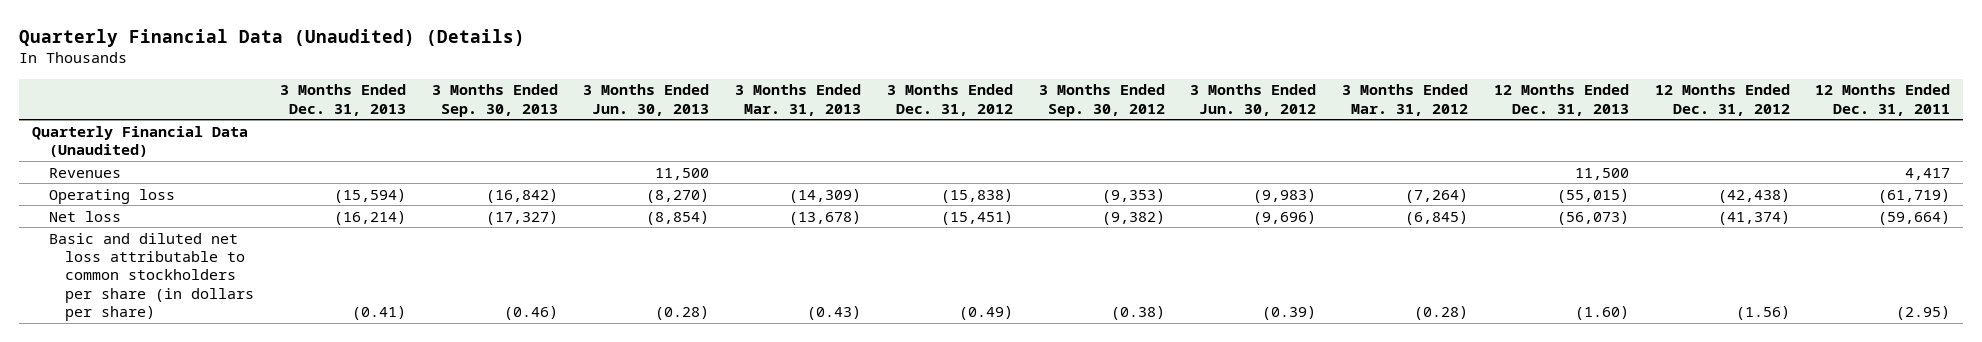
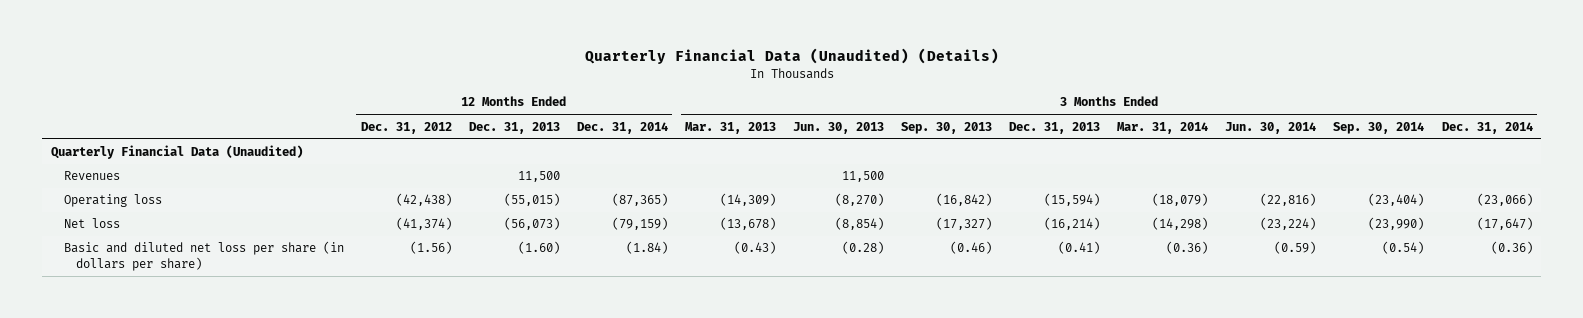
[886,84,1013,116] 3 Months Ended Dec. 31, 2012 -> none
[1038,84,1165,117] 3 Months Ended Sep. 30, 2012 -> none
[1190,84,1317,116] 3 Months Ended Jun. 30, 2012 -> none
[1342,84,1469,116] 3 Months Ended Mar. 31, 2012 -> none
[1815,84,1951,116] 12 Months Ended Dec. 31, 2011 -> none
none -> [576,121,668,134] Dec. 31, 2014
none -> [1117,121,1209,134] Mar. 31, 2014
none -> [1225,121,1317,134] Jun. 30, 2014
none -> [1333,121,1425,134] Sep. 30, 2014
none -> [1441,121,1533,134] Dec. 31, 2014
[48,232,255,321] Basic and diluted net loss attributable to common stockholders per share (in dollars per share) -> [63,241,344,272] Basic and diluted net loss per share (in dollars per share)

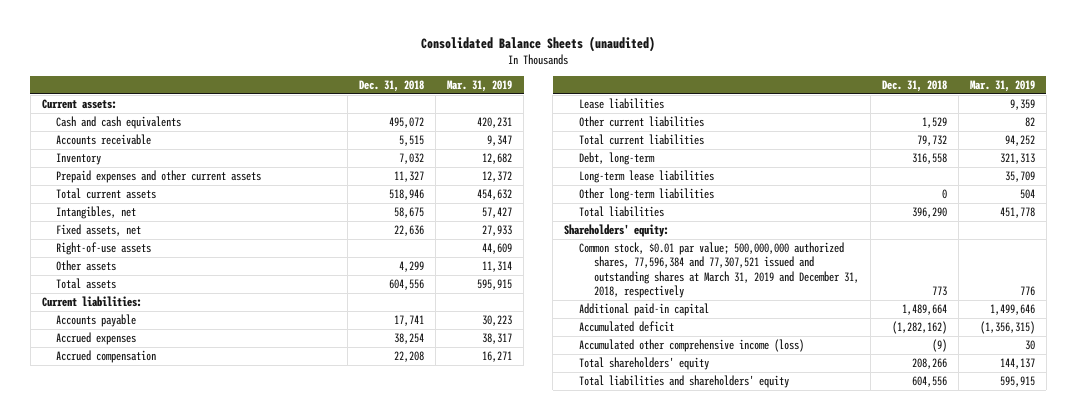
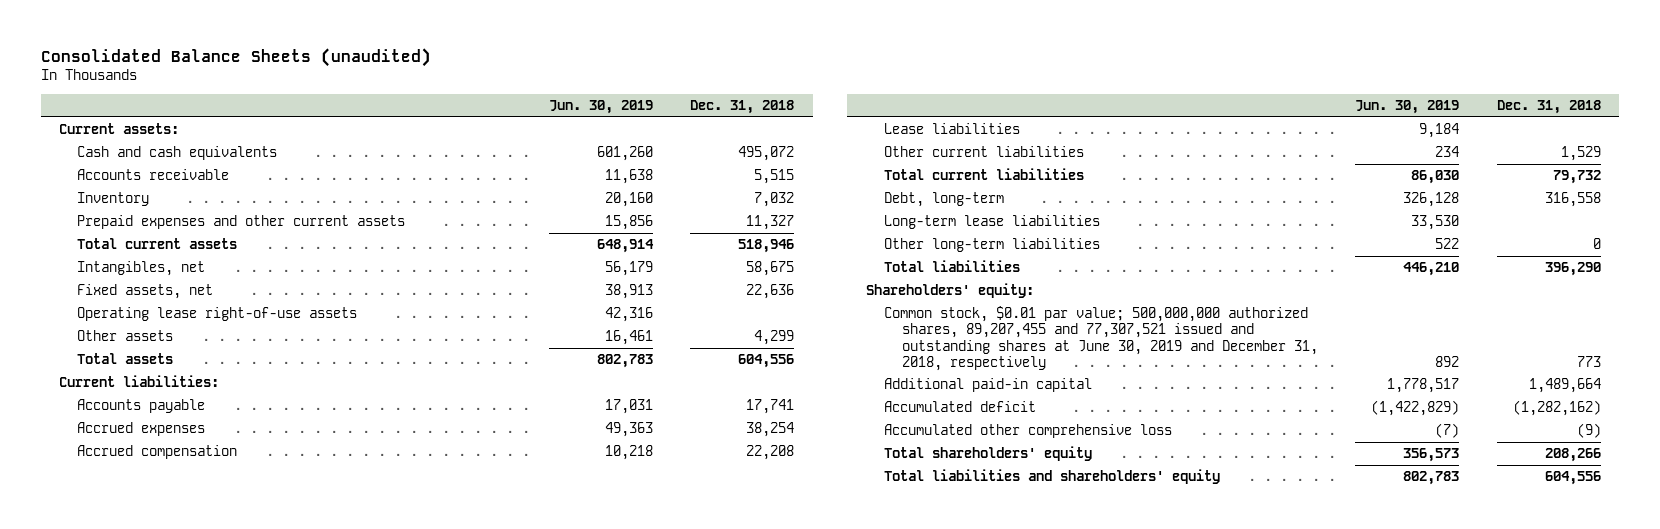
[447,80,513,93] Mar. 31, 2019 -> none
none -> [548,100,653,115] Jun. 30, 2019
[56,242,152,256] Right-of-use assets -> [77,307,358,322] Operating lease right-of-use assets
[579,242,860,299] Common stock, $0.01 par value; 500,000,000 authorized shares, 77,596,384 and 77,307,521 issued and outstanding shares at March 31, 2019 and December 31, 2018, respectively -> [883,306,1318,371] Common stock, $0.01 par value; 500,000,000 authorized shares, 89,207,455 and 77,307,521 issued and outstanding shares at June 30, 2019 and December 31, 2018, respectively
[579,339,805,353] Accumulated other comprehensive income (loss) -> [883,424,1172,439] Accumulated other comprehensive loss

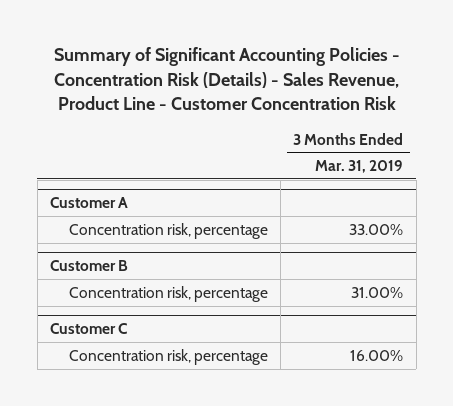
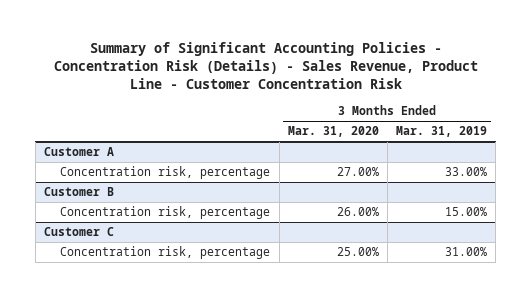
none -> [287,126,379,138] Mar. 31, 2020
[351,286,404,298] 31.00% -> [444,207,487,217] 15.00%
[350,349,404,361] 16.00% -> [444,247,487,257] 31.00%

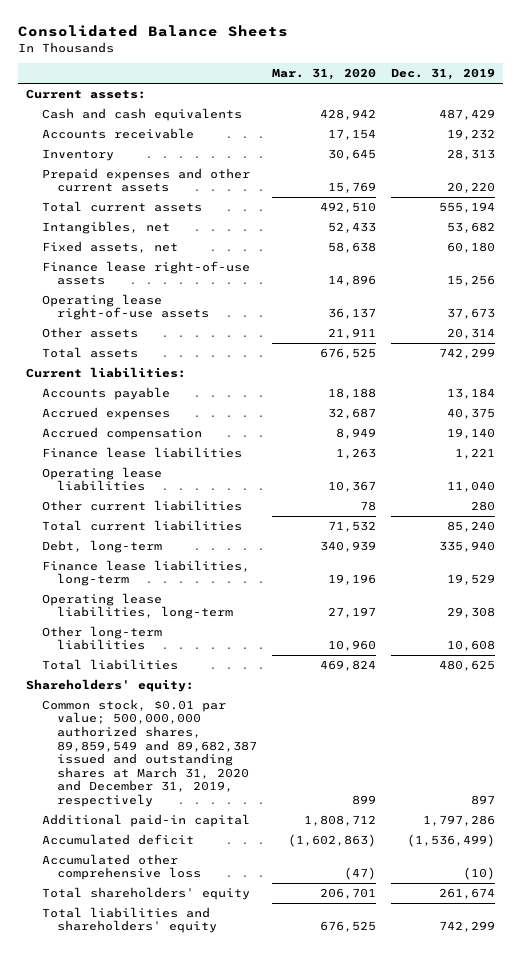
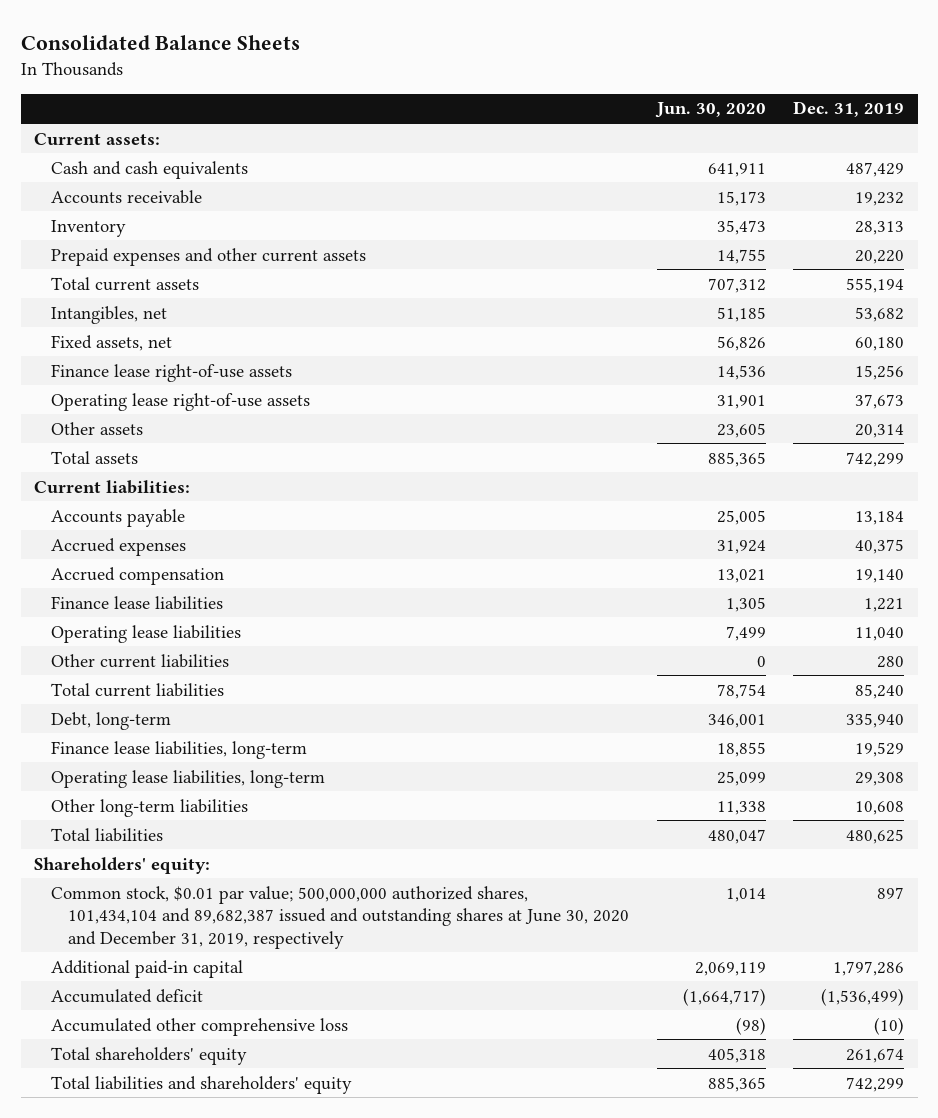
[272,68,377,81] Mar. 31, 2020 -> none
none -> [654,102,766,119] Jun. 30, 2020
[41,698,258,808] Common stock, $0.01 par value; 500,000,000 authorized shares, 89,859,549 and 89,682,387 issued and outstanding shares at March 31, 2020 and December 31, 2019, respectively -> [51,885,630,949] Common stock, $0.01 par value; 500,000,000 authorized shares, 101,434,104 and 89,682,387 issued and outstanding shares at June 30, 2020 and December 31, 2019, respectively

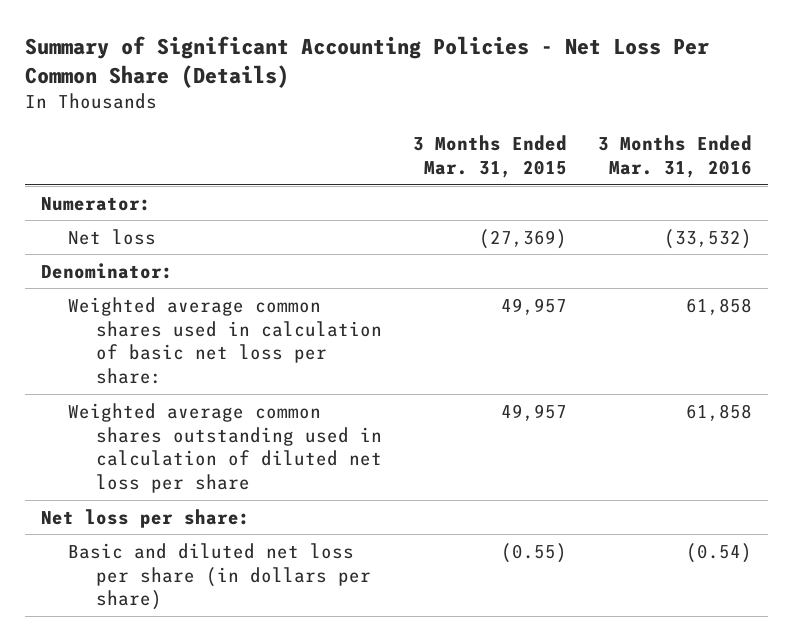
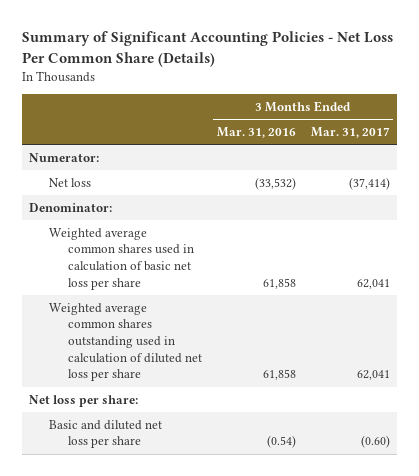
[413,135,568,179] 3 Months Ended Mar. 31, 2015 -> none
none -> [310,127,390,139] Mar. 31, 2017
[68,296,382,385] Weighted average common shares used in calculation of basic net loss per share: -> [48,227,195,290] Weighted average common shares used in calculation of basic net loss per share
[68,542,371,611] Basic and diluted net loss per share (in dollars per share) -> [48,419,162,449] Basic and diluted net loss per share

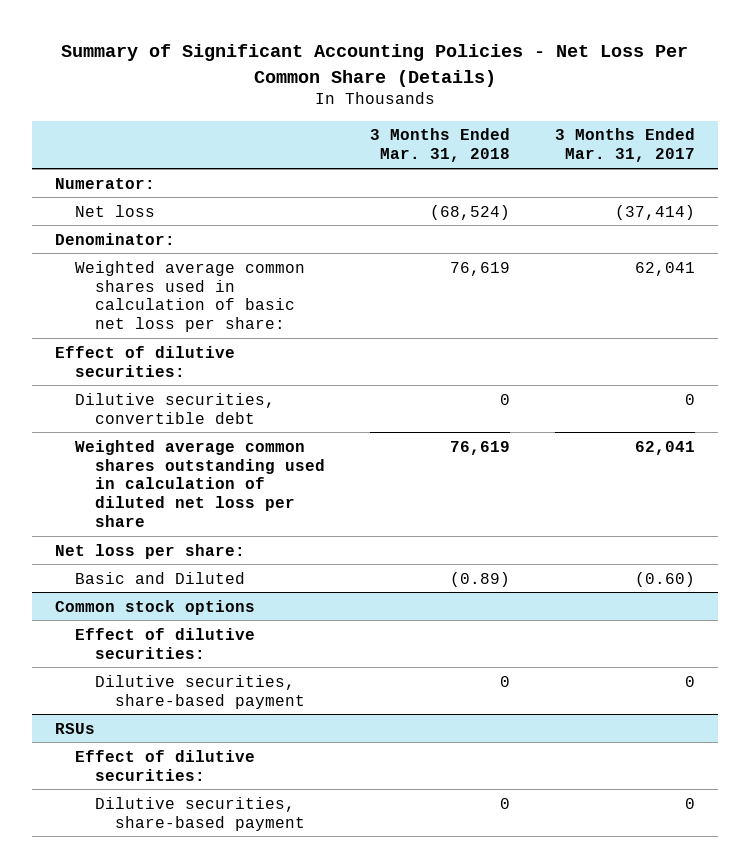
[216,127,296,139] Mar. 31, 2016 -> none
none -> [370,128,511,163] 3 Months Ended Mar. 31, 2018
[48,227,195,290] Weighted average common shares used in calculation of basic net loss per share -> [74,260,305,333] Weighted average common shares used in calculation of basic net loss per share:
none -> [54,345,235,377] Effect of dilutive securities:
none -> [74,392,275,424] Dilutive securities, convertible debt
[48,419,162,449] Basic and diluted net loss per share -> [74,571,245,584] Basic and Diluted
none -> [54,599,255,615] Common stock options
none -> [74,627,255,659] Effect of dilutive securities:
none -> [95,674,306,709] Dilutive securities, share-based payment
none -> [54,722,95,734] RSUs
none -> [74,749,255,781] Effect of dilutive securities:
none -> [95,796,306,831] Dilutive securities, share-based payment

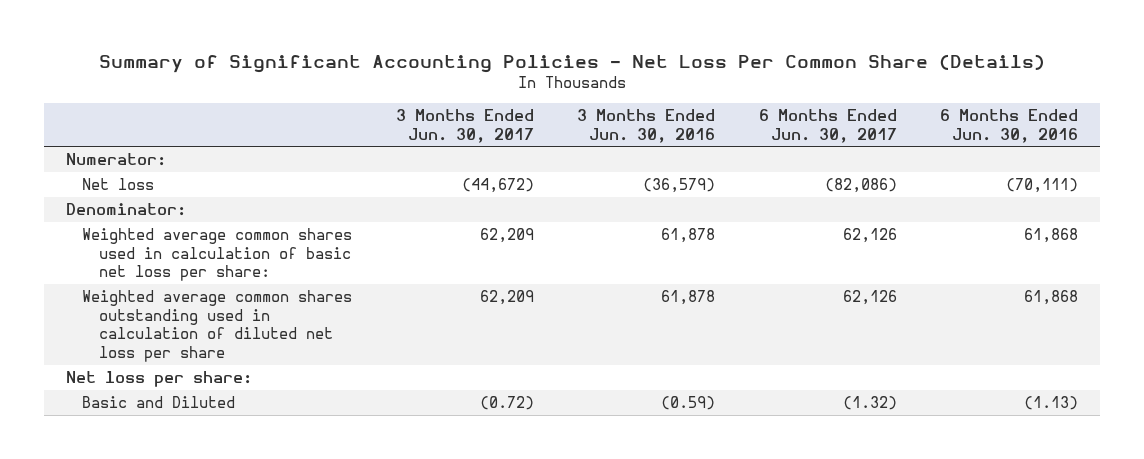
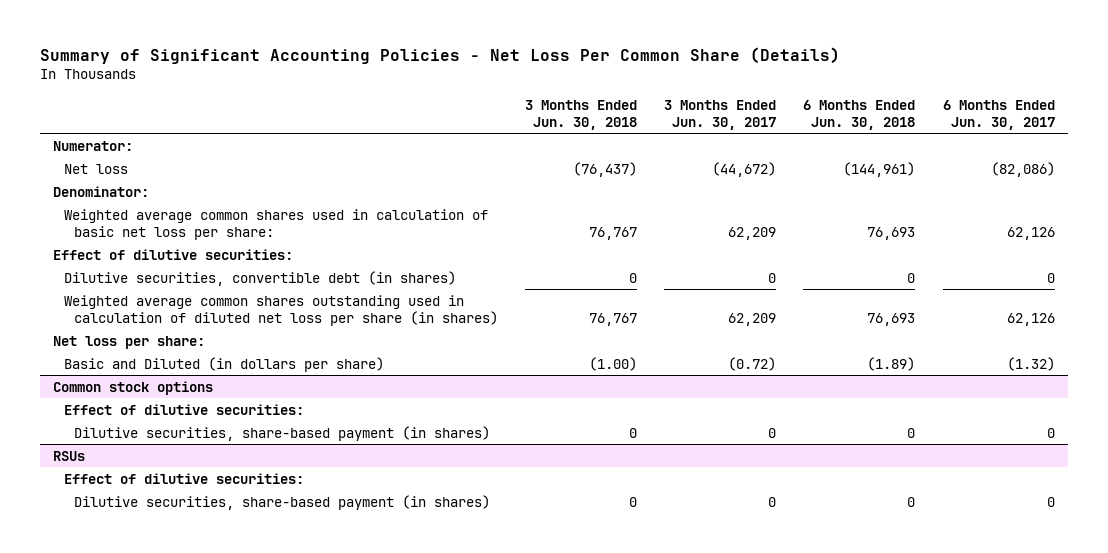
[577,108,716,143] 3 Months Ended Jun. 30, 2016 -> none
[940,108,1079,143] 6 Months Ended Jun. 30, 2016 -> none
none -> [525,99,638,130] 3 Months Ended Jun. 30, 2018
none -> [803,99,916,130] 6 Months Ended Jun. 30, 2018
none -> [53,248,294,260] Effect of dilutive securities:
none -> [63,270,456,286] Dilutive securities, convertible debt (in shares)
[82,290,353,363] Weighted average common shares outstanding used in calculation of diluted net loss per share -> [63,294,499,326] Weighted average common shares outstanding used in calculation of diluted net loss per share (in shares)
[82,396,236,409] Basic and Diluted -> [63,356,384,372] Basic and Diluted (in dollars per share)
none -> [53,380,214,395] Common stock options
none -> [63,403,304,415] Effect of dilutive securities:
none -> [74,425,491,441] Dilutive securities, share-based payment (in shares)
none -> [53,450,86,461] RSUs
none -> [63,472,304,484] Effect of dilutive securities:
none -> [74,494,491,510] Dilutive securities, share-based payment (in shares)

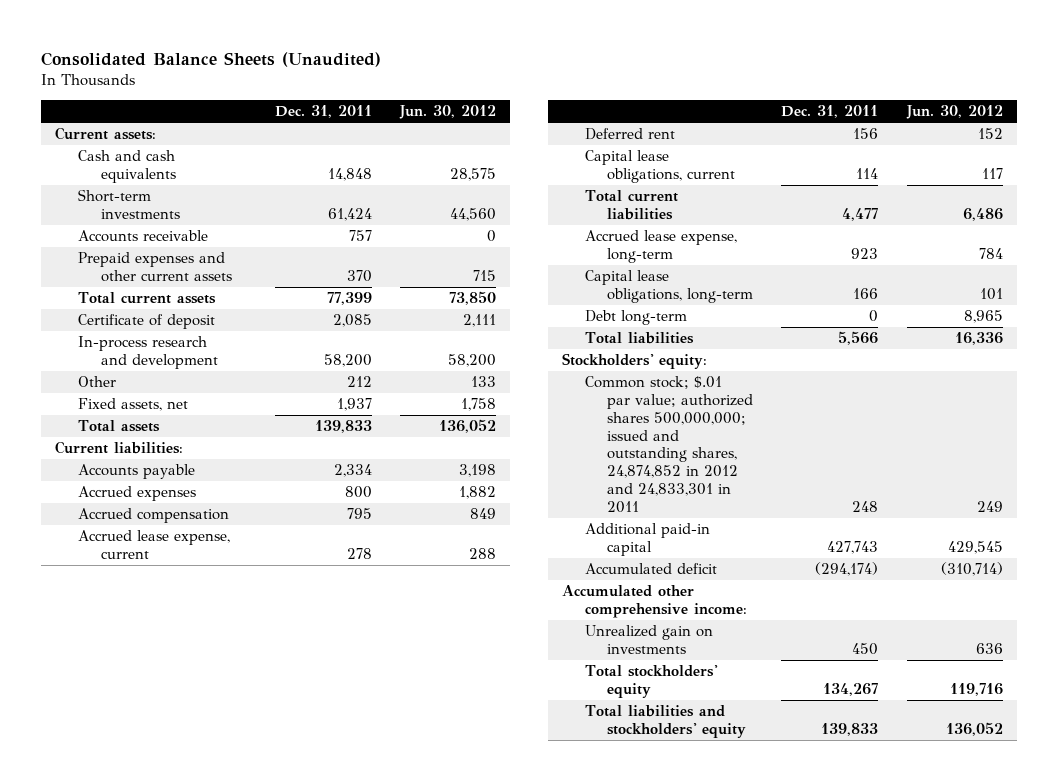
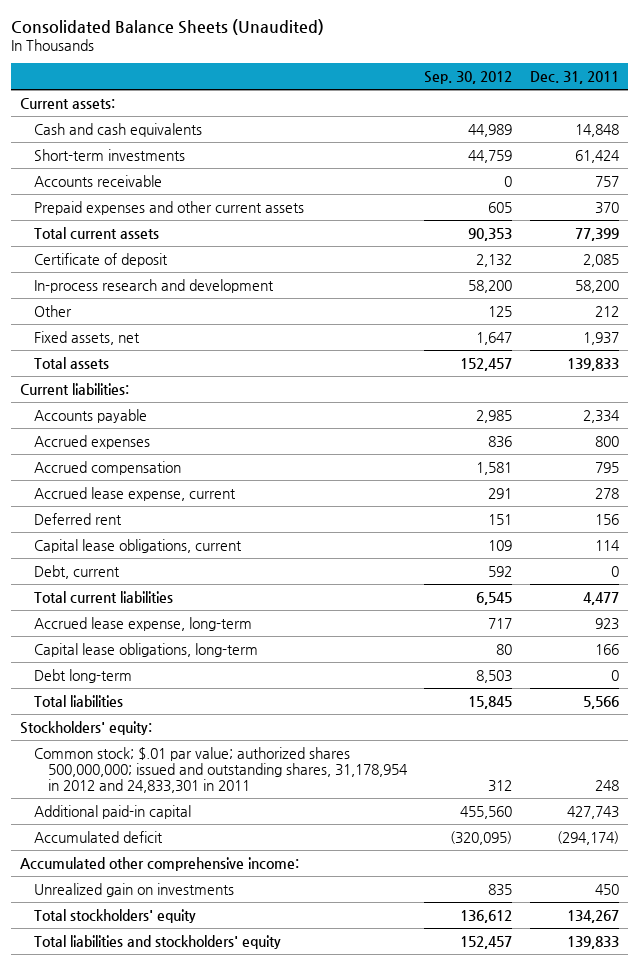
[399,105,497,120] Jun. 30, 2012 -> none
none -> [424,70,513,84] Sep. 30, 2012
none -> [33,564,120,579] Debt, current
[584,376,754,513] Common stock; $.01 par value; authorized shares 500,000,000; issued and outstanding shares, 24,874,852 in 2012 and 24,833,301 in 2011 -> [33,746,408,793] Common stock; $.01 par value; authorized shares 500,000,000; issued and outstanding shares, 31,178,954 in 2012 and 24,833,301 in 2011

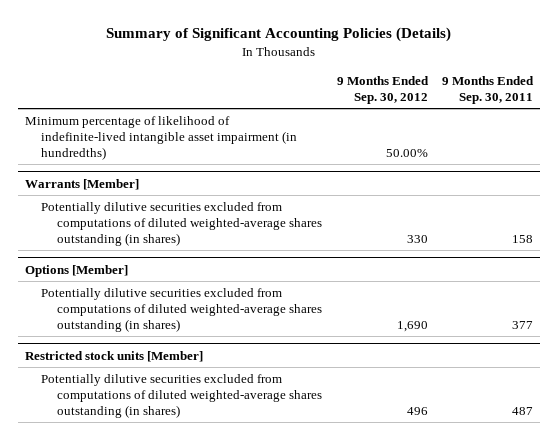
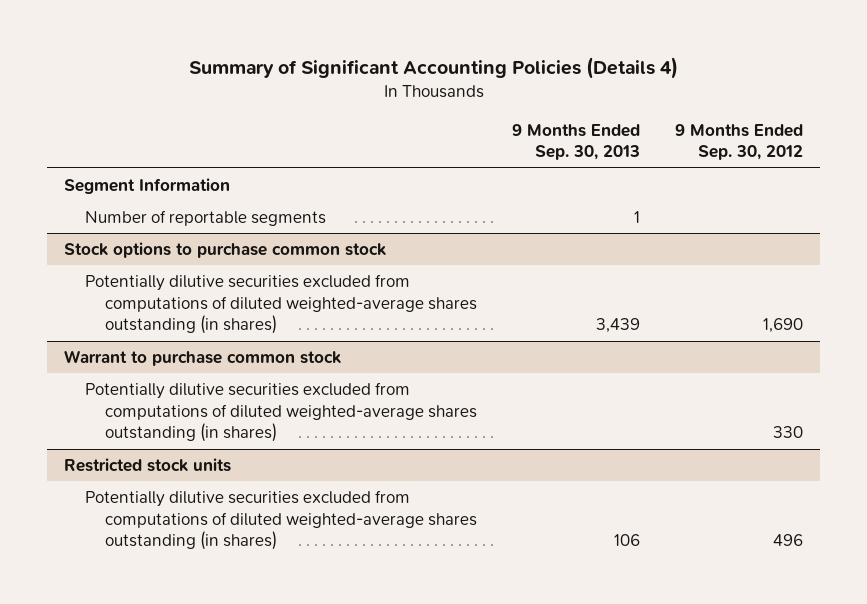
[105,27,451,43] Summary of Significant Accounting Policies (Details) -> [188,56,678,79] Summary of Significant Accounting Policies (Details 4)
[441,75,534,104] 9 Months Ended Sep. 30, 2011 -> none
none -> [511,123,640,161] 9 Months Ended Sep. 30, 2013
[24,115,298,160] Minimum percentage of likelihood of indefinite-lived intangible asset impairment (in hundredths) -> none
[24,178,139,190] Warrants [Member] -> none
[41,201,323,246] Potentially dilutive securities excluded from computations of diluted weighted-average shares outstanding (in shares) -> none
[24,264,128,277] Options [Member] -> none
none -> [64,178,231,195] Segment Information
none -> [84,210,326,227] Number of reportable segments
none -> [64,242,387,259] Stock options to purchase common stock
none -> [64,350,342,367] Warrant to purchase common stock
none -> [84,382,477,443] Potentially dilutive securities excluded from computations of diluted weighted-average shares outstanding (in shares)
[24,350,203,362] Restricted stock units [Member] -> [64,458,232,473] Restricted stock units

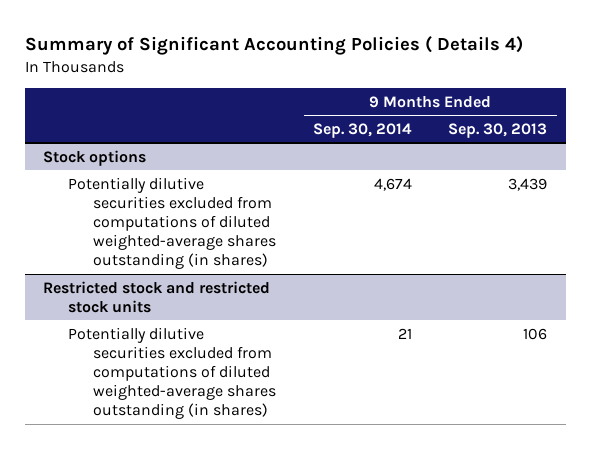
[188,56,678,79] Summary of Significant Accounting Policies (Details 4) -> [25,36,524,56] Summary of Significant Accounting Policies ( Details 4)
[674,123,803,161] 9 Months Ended Sep. 30, 2012 -> none
none -> [312,122,412,138] Sep. 30, 2014
[64,178,231,195] Segment Information -> none
[84,210,326,227] Number of reportable segments -> none
[64,242,387,259] Stock options to purchase common stock -> none
none -> [43,149,147,166] Stock options
[64,350,342,367] Warrant to purchase common stock -> none
[84,382,477,443] Potentially dilutive securities excluded from computations of diluted weighted-average shares outstanding (in shares) -> none
[64,458,232,473] Restricted stock units -> [43,280,271,313] Restricted stock and restricted stock units

